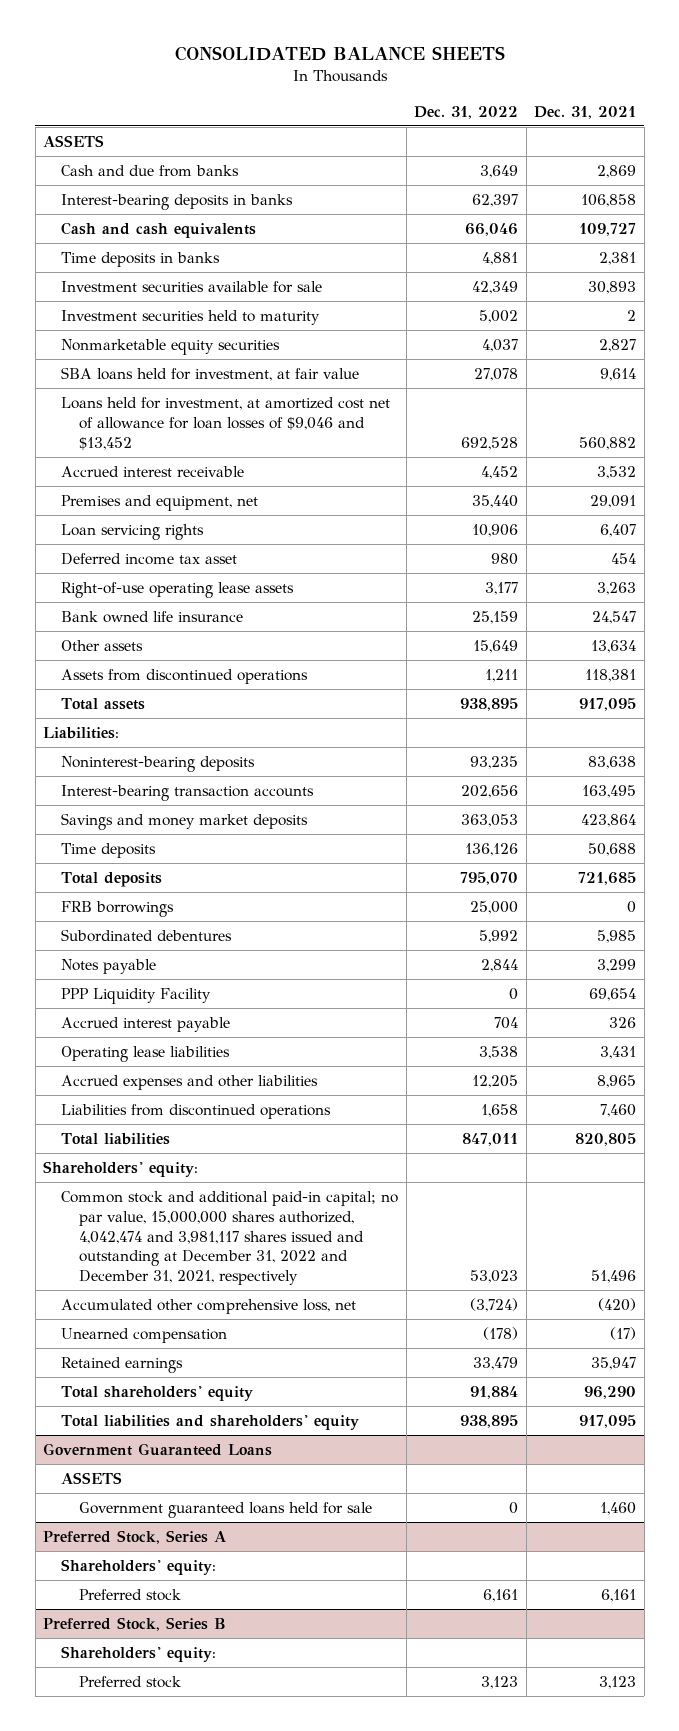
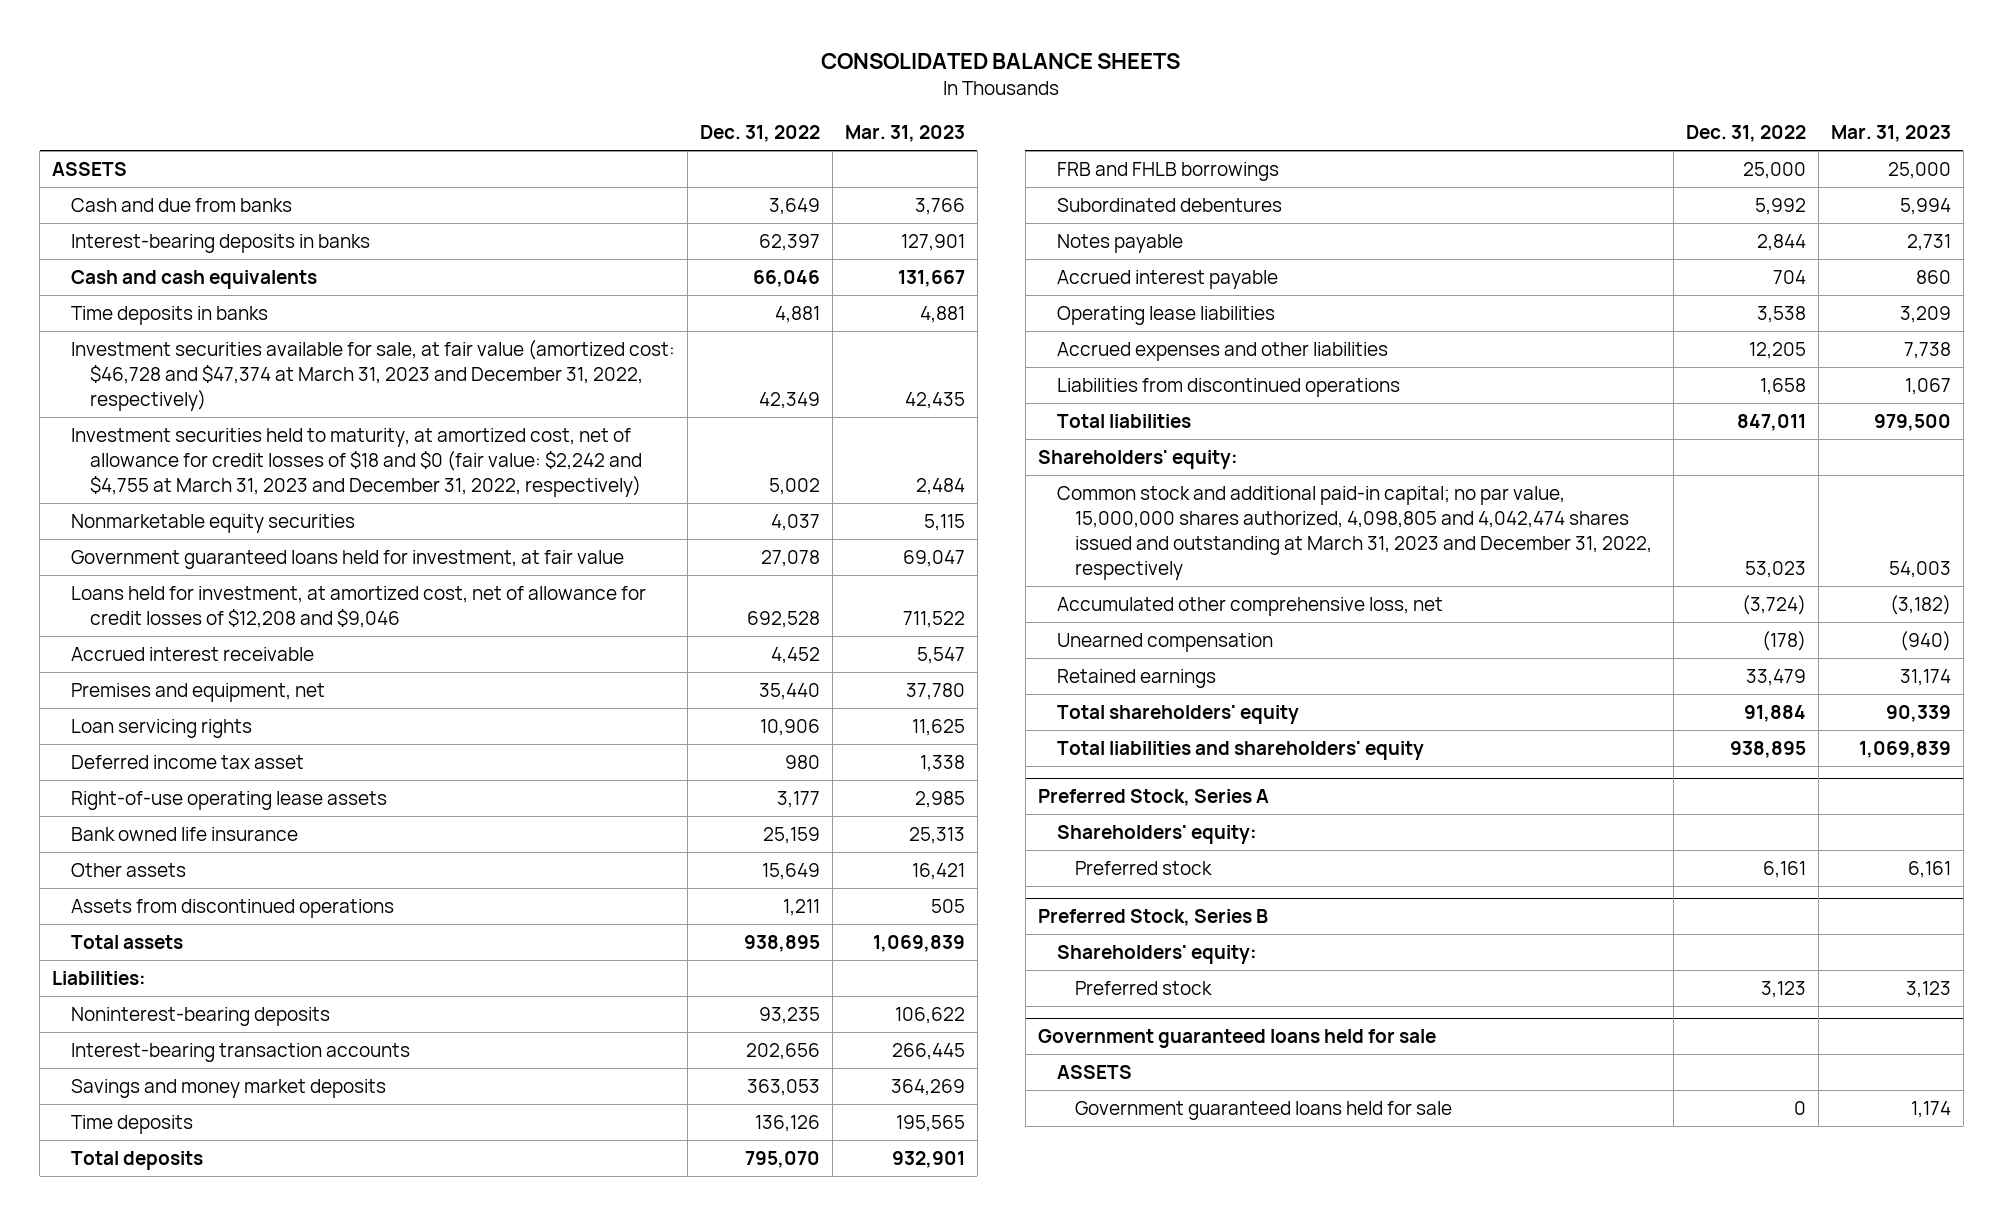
[534,105,637,119] Dec. 31, 2021 -> none
none -> [844,125,965,143] Mar. 31, 2023
[60,281,322,294] Investment securities available for sale -> [70,339,675,411] Investment securities available for sale, at fair value (amortized cost: $46,728 and $47,374 at March 31, 2023 and December 31, 2022, respectively)
[60,310,320,326] Investment securities held to maturity -> [70,427,642,497] Investment securities held to maturity, at amortized cost, net of allowance for credit losses of $18 and $0 (fair value: $2,242 and $4,755 at March 31, 2023 and December 31, 2022, respectively)
[60,367,359,382] SBA loans held for investment, at fair value -> [70,549,624,569] Government guaranteed loans held for investment, at fair value
[60,397,390,450] Loans held for investment, at amortized cost net of allowance for loan losses of $9,046 and $13,452 -> [70,585,646,628] Loans held for investment, at amortized cost, net of allowance for credit losses of $12,208 and $9,046
[60,901,174,918] FRB borrowings -> [1056,161,1279,181] FRB and FHLB borrowings
[60,988,211,1005] PPP Liquidity Facility -> none
[60,1191,398,1286] Common stock and additional paid-in capital; no par value, 15,000,000 shares authorized, 4,042,474 and 3,981,117 shares issued and outstanding at December 31, 2022 and December 31, 2021, respectively -> [1056,485,1653,580] Common stock and additional paid-in capital; no par value, 15,000,000 shares authorized, 4,098,805 and 4,042,474 shares issued and outstanding at March 31, 2023 and December 31, 2022, respectively
[43,1443,273,1457] Government Guaranteed Loans -> none
[60,1472,122,1485] ASSETS -> none
[78,1502,372,1519] Government guaranteed loans held for sale -> none
none -> [1037,1029,1436,1049] Government guaranteed loans held for sale
none -> [1056,1064,1132,1079] ASSETS
none -> [1075,1100,1453,1120] Government guaranteed loans held for sale

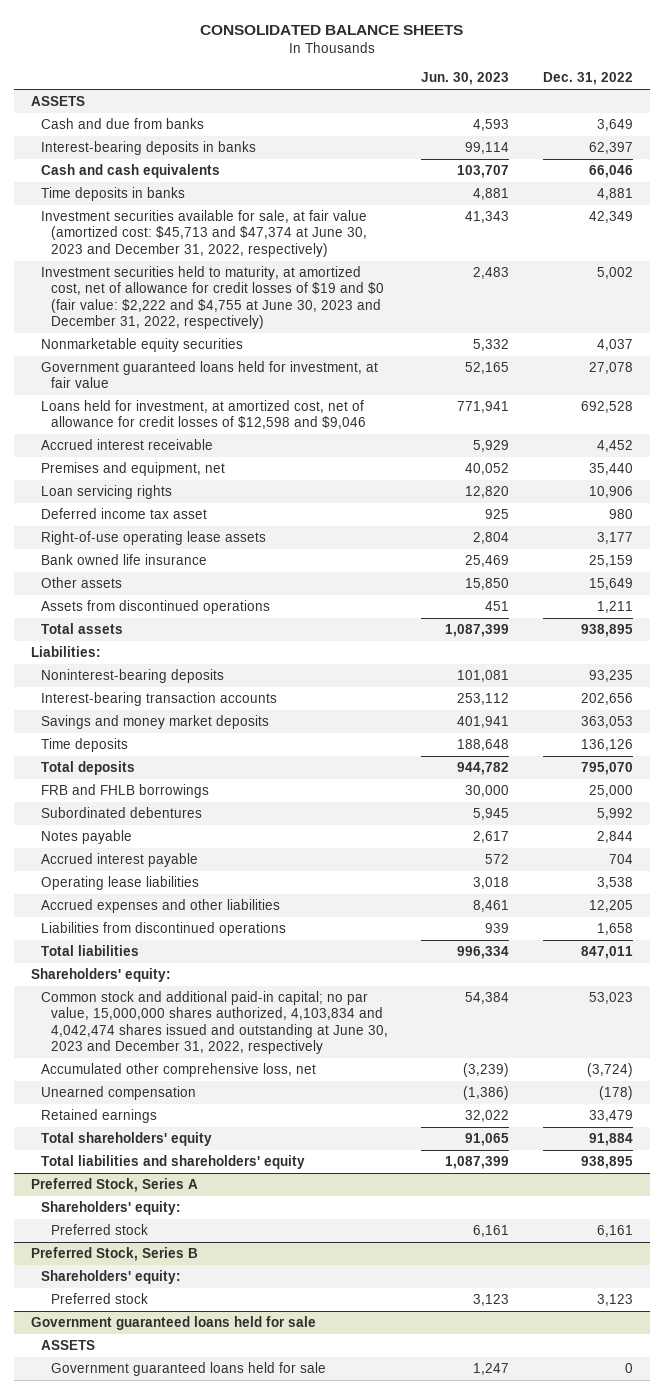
[844,125,965,143] Mar. 31, 2023 -> none
none -> [421,72,510,86] Jun. 30, 2023
[70,339,675,411] Investment securities available for sale, at fair value (amortized cost: $46,728 and $47,374 at March 31, 2023 and December 31, 2022, respectively) -> [40,210,367,257] Investment securities available for sale, at fair value (amortized cost: $45,713 and $47,374 at June 30, 2023 and December 31, 2022, respectively)
[70,427,642,497] Investment securities held to maturity, at amortized cost, net of allowance for credit losses of $18 and $0 (fair value: $2,242 and $4,755 at March 31, 2023 and December 31, 2022, respectively) -> [40,266,384,330] Investment securities held to maturity, at amortized cost, net of allowance for credit losses of $19 and $0 (fair value: $2,222 and $4,755 at June 30, 2023 and December 31, 2022, respectively)
[70,585,646,628] Loans held for investment, at amortized cost, net of allowance for credit losses of $12,208 and $9,046 -> [40,400,366,430] Loans held for investment, at amortized cost, net of allowance for credit losses of $12,598 and $9,046
[1056,485,1653,580] Common stock and additional paid-in capital; no par value, 15,000,000 shares authorized, 4,098,805 and 4,042,474 shares issued and outstanding at March 31, 2023 and December 31, 2022, respectively -> [40,991,388,1055] Common stock and additional paid-in capital; no par value, 15,000,000 shares authorized, 4,103,834 and 4,042,474 shares issued and outstanding at June 30, 2023 and December 31, 2022, respectively

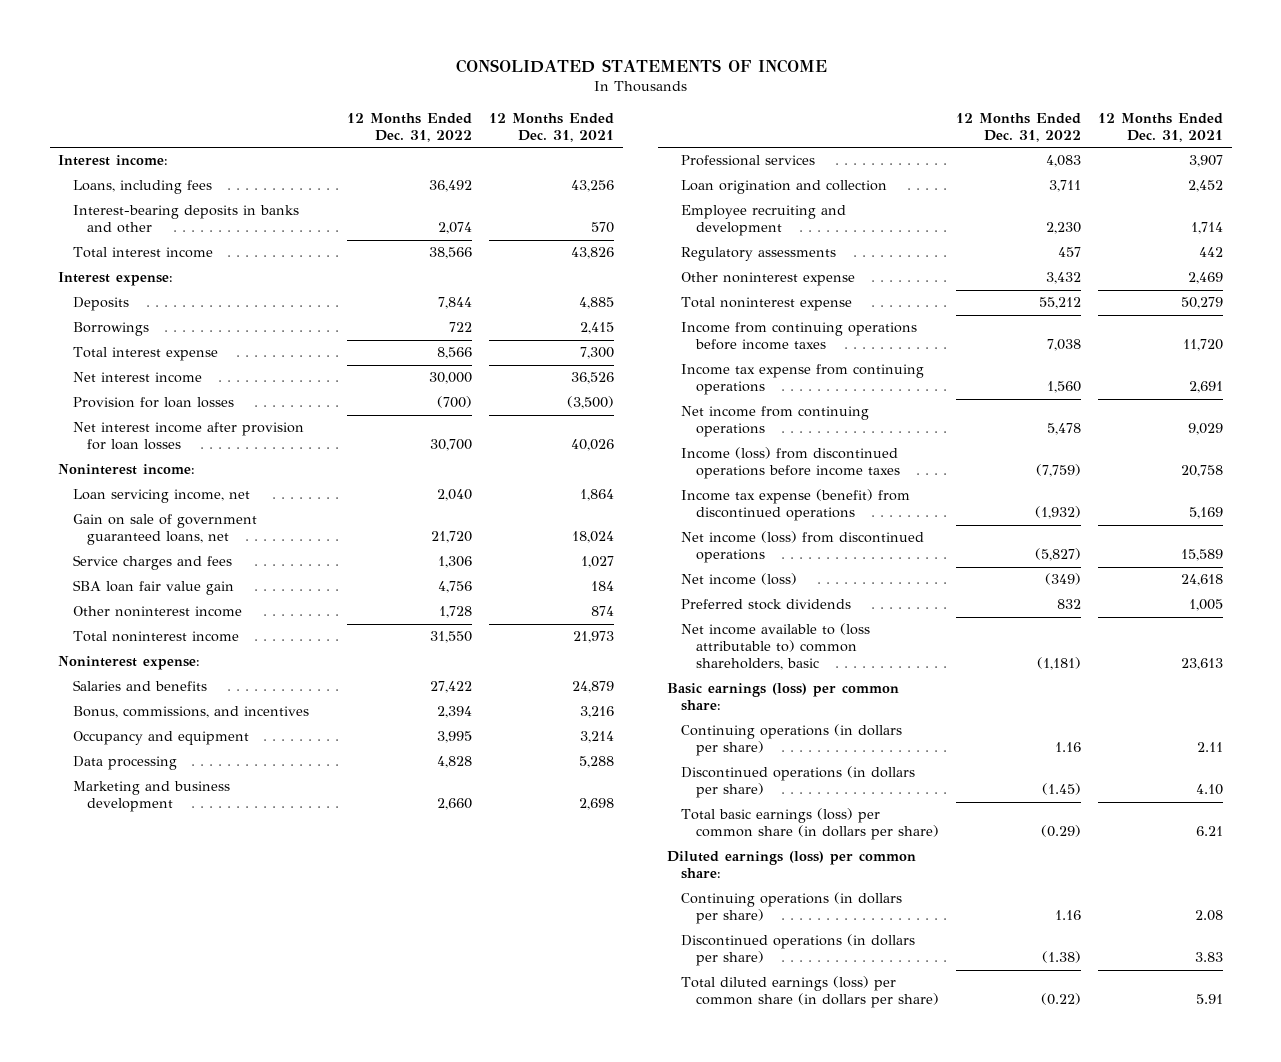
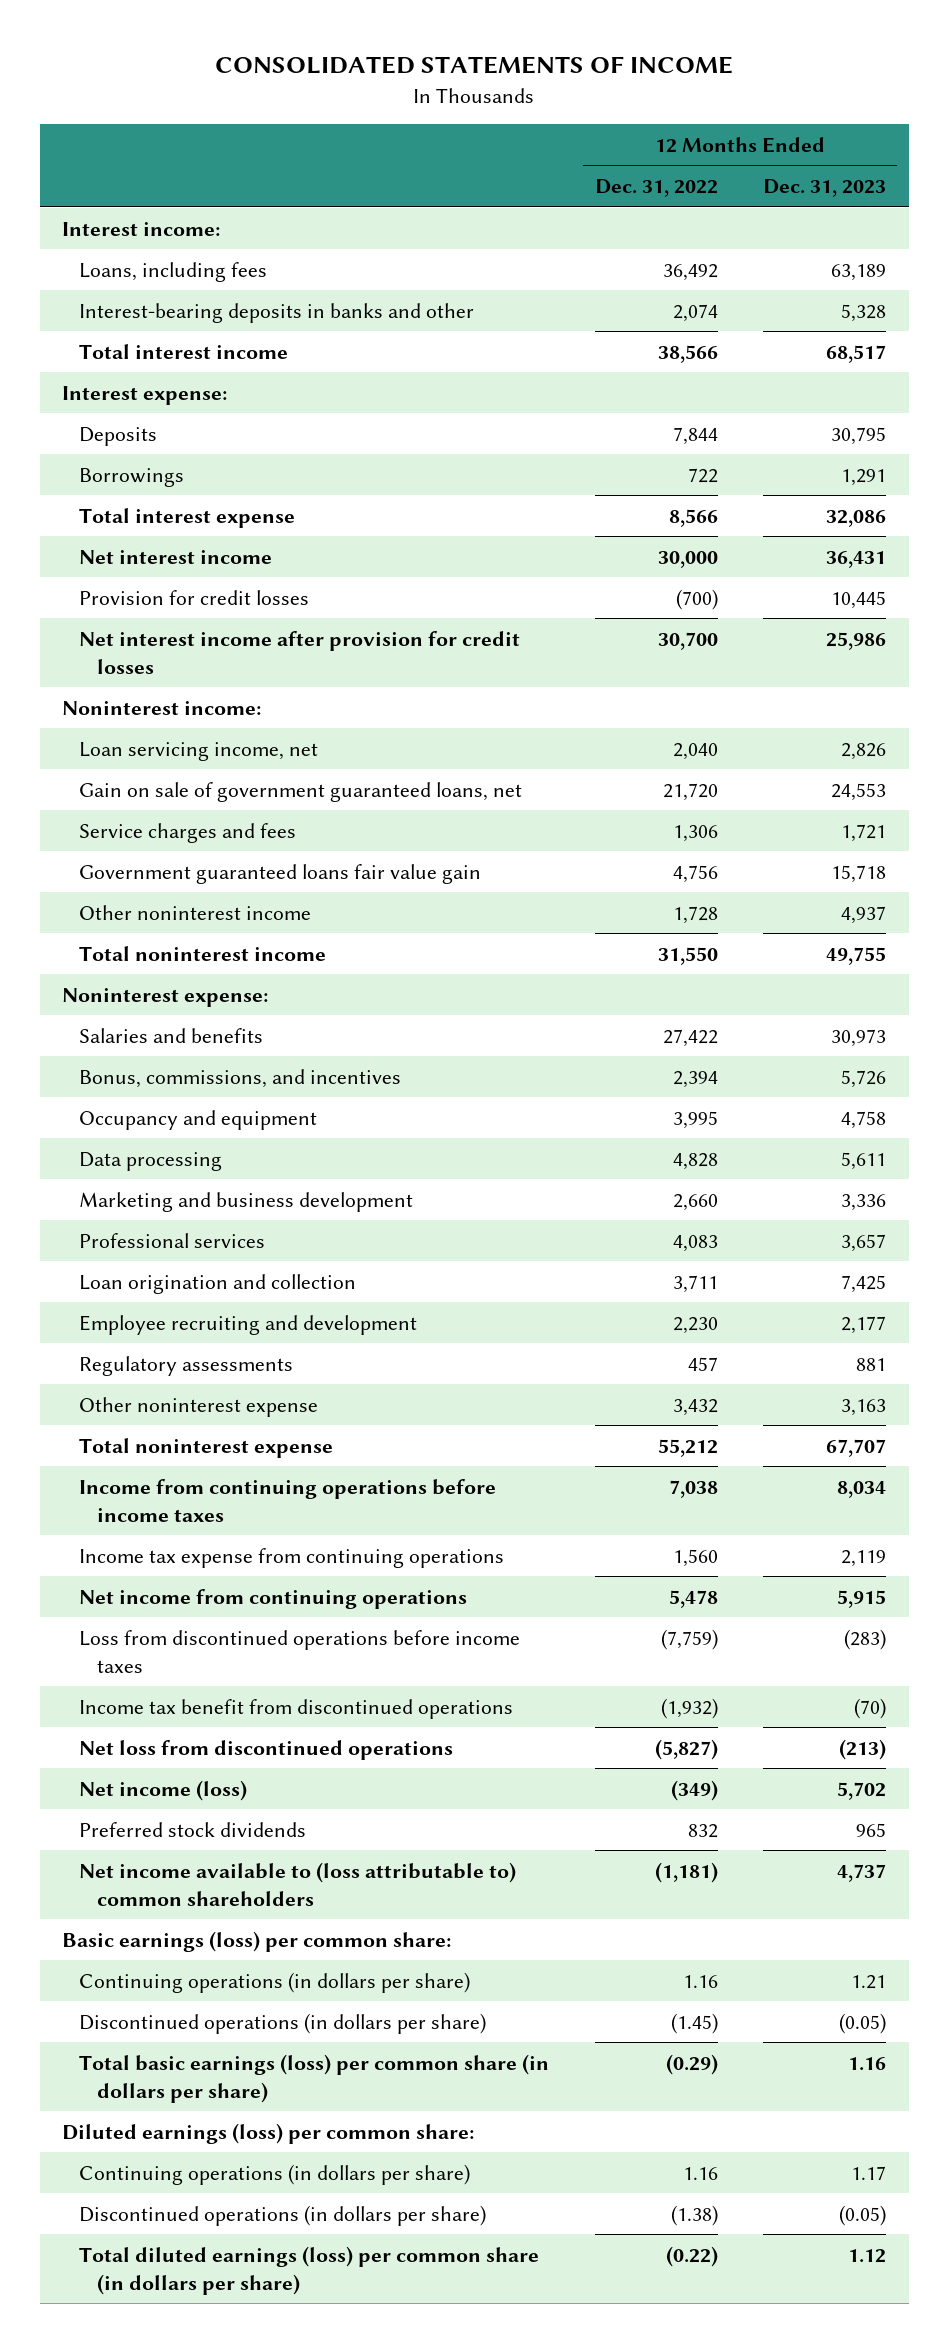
[489,112,615,142] 12 Months Ended Dec. 31, 2021 -> none
none -> [762,179,886,198] Dec. 31, 2023
[72,397,234,409] Provision for loan losses -> [79,589,310,605] Provision for credit losses
[72,422,304,451] Net interest income after provision for loan losses -> [79,630,521,674] Net interest income after provision for credit losses
[72,580,234,596] SBA loan fair value gain -> [79,863,482,884] Government guaranteed loans fair value gain
[681,447,900,480] Income (loss) from discontinued operations before income taxes -> [79,1629,521,1673] Loss from discontinued operations before income taxes
[681,489,911,522] Income tax expense (benefit) from discontinued operations -> [79,1698,514,1719] Income tax benefit from discontinued operations
[681,531,925,564] Net income (loss) from discontinued operations -> [79,1739,454,1760] Net loss from discontinued operations
[681,623,871,671] Net income available to (loss attributable to) common shareholders, basic -> [79,1861,517,1906] Net income available to (loss attributable to) common shareholders

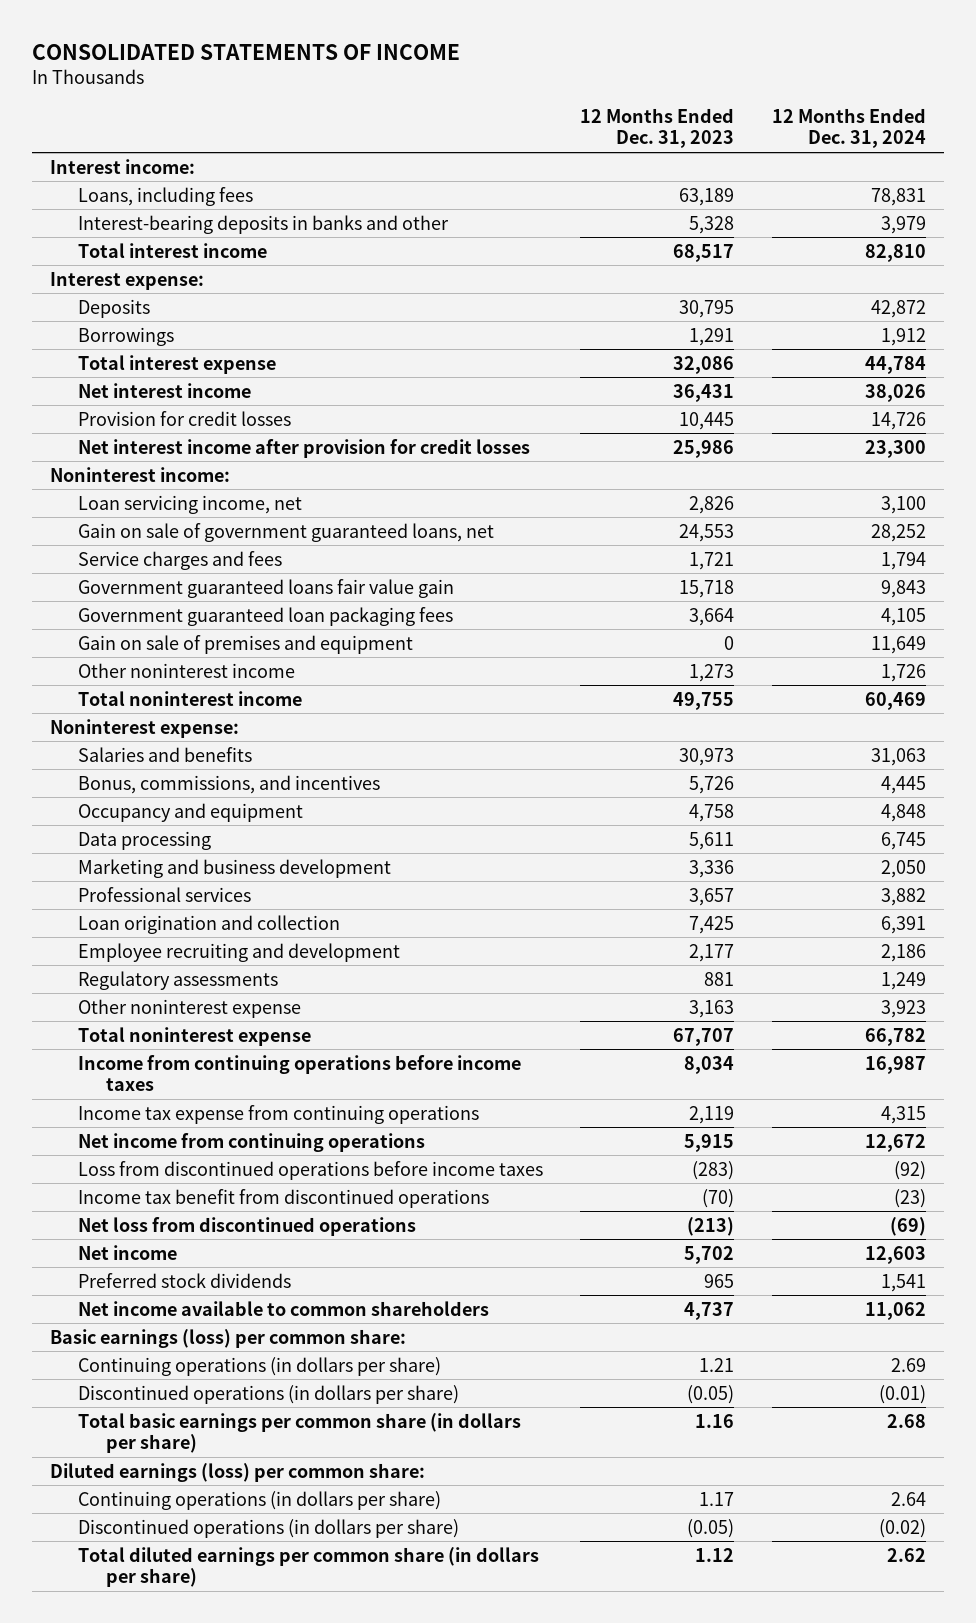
[594,179,718,198] Dec. 31, 2022 -> none
none -> [771,108,926,149] 12 Months Ended Dec. 31, 2024
none -> [78,606,454,626] Government guaranteed loan packaging fees
none -> [78,634,414,654] Gain on sale of premises and equipment
[840,905,886,924] 4,937 -> [689,663,735,682] 1,273
[79,1779,248,1801] Net income (loss) -> [78,1244,178,1260] Net income
[79,1861,517,1906] Net income available to (loss attributable to) common shareholders -> [78,1300,490,1316] Net income available to common shareholders
[79,2053,550,2103] Total basic earnings (loss) per common share (in dollars per share) -> [78,1412,522,1454] Total basic earnings per common share (in dollars per share)
[79,2245,540,2295] Total diluted earnings (loss) per common share (in dollars per share) -> [78,1546,540,1588] Total diluted earnings per common share (in dollars per share)

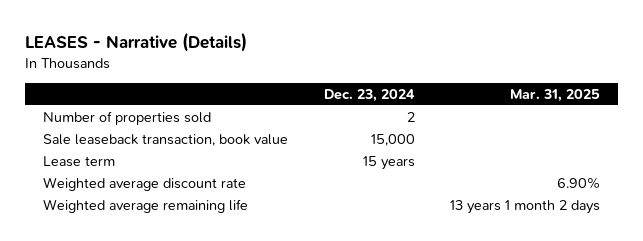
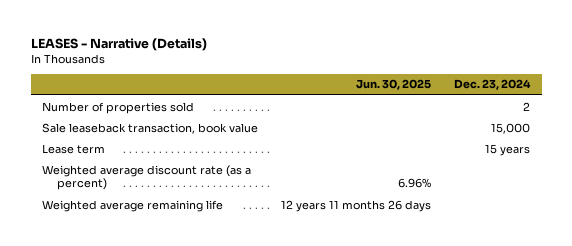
[510,88,601,102] Mar. 31, 2025 -> none
none -> [356,79,432,91] Jun. 30, 2025
[42,177,246,192] Weighted average discount rate -> [42,164,252,191] Weighted average discount rate (as a percent)

